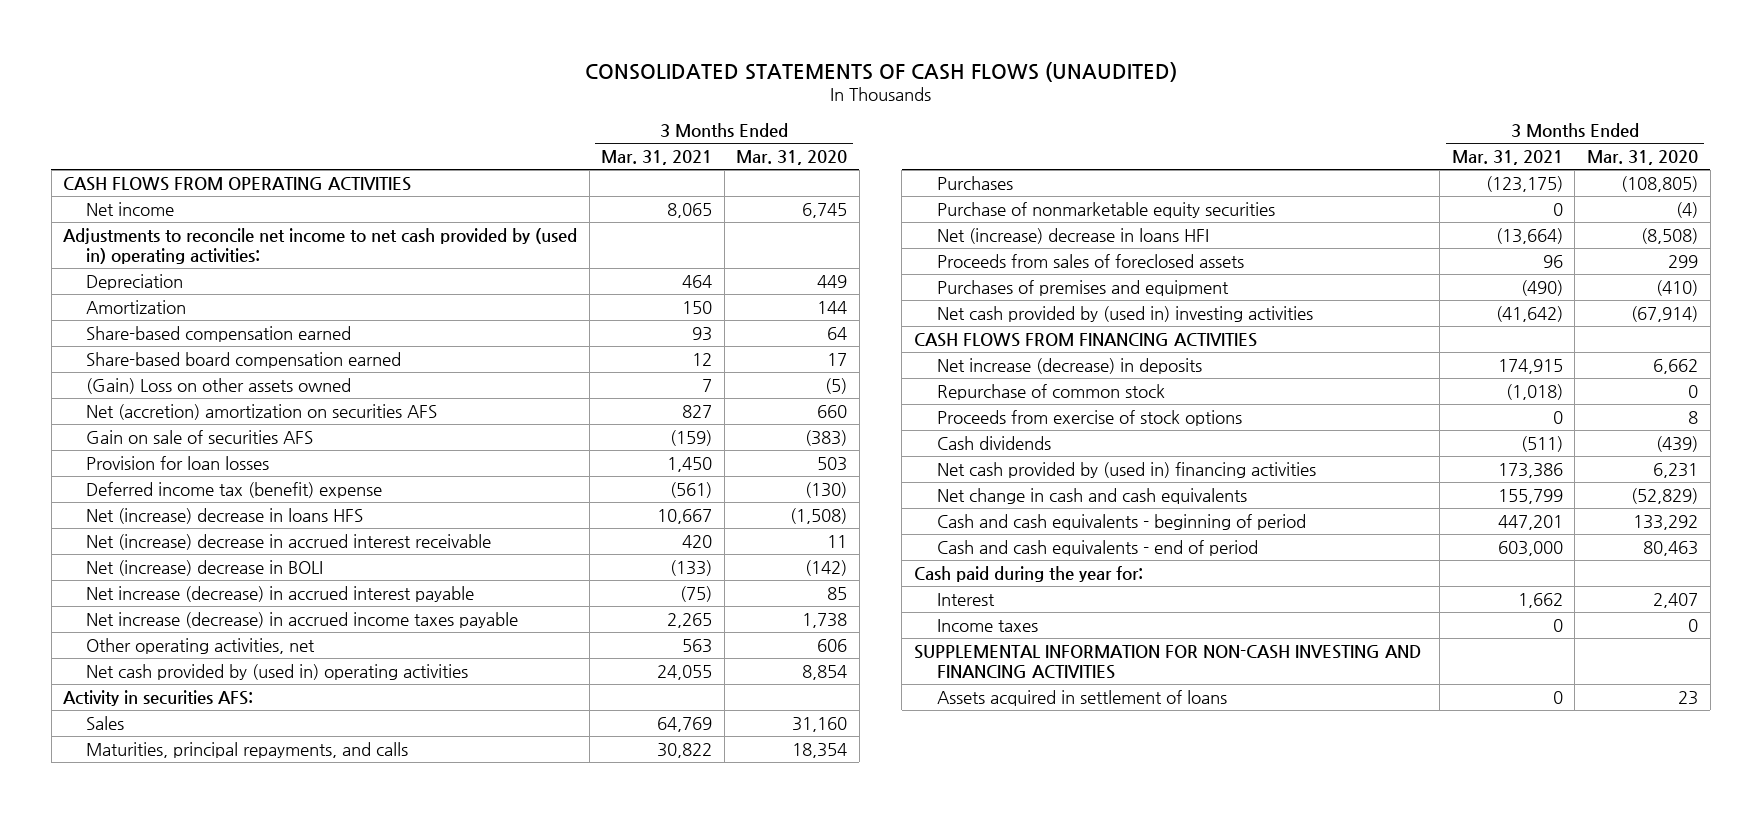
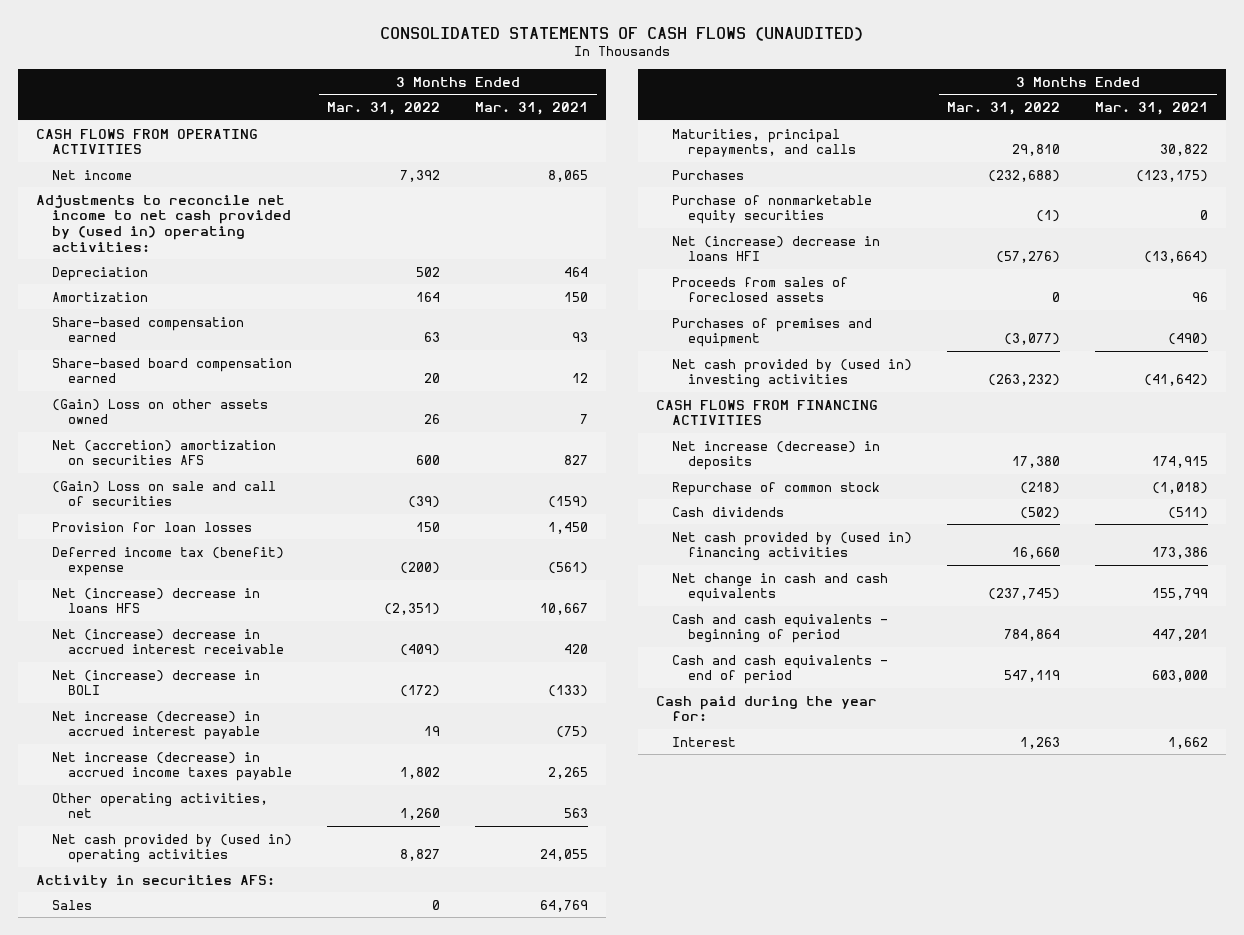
[736,150,848,166] Mar. 31, 2020 -> none
none -> [327,102,441,116] Mar. 31, 2022
[86,429,314,444] Gain on sale of securities AFS -> [52,480,277,507] (Gain) Loss on sale and call of securities
[936,409,1242,426] Proceeds from exercise of stock options -> none
[936,618,1038,632] Income taxes -> none
[913,644,1421,680] SUPPLEMENTAL INFORMATION FOR NON-CASH INVESTING AND FINANCING ACTIVITIES -> none
[936,689,1227,706] Assets acquired in settlement of loans -> none

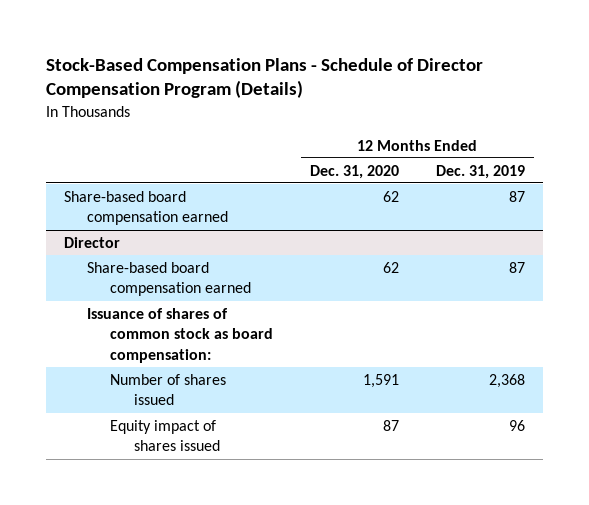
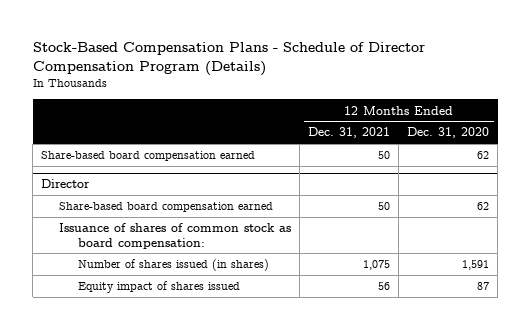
[435,164,525,179] Dec. 31, 2019 -> none
none -> [308,127,391,139] Dec. 31, 2021
[110,373,227,406] Number of shares issued -> [77,259,269,272] Number of shares issued (in shares)

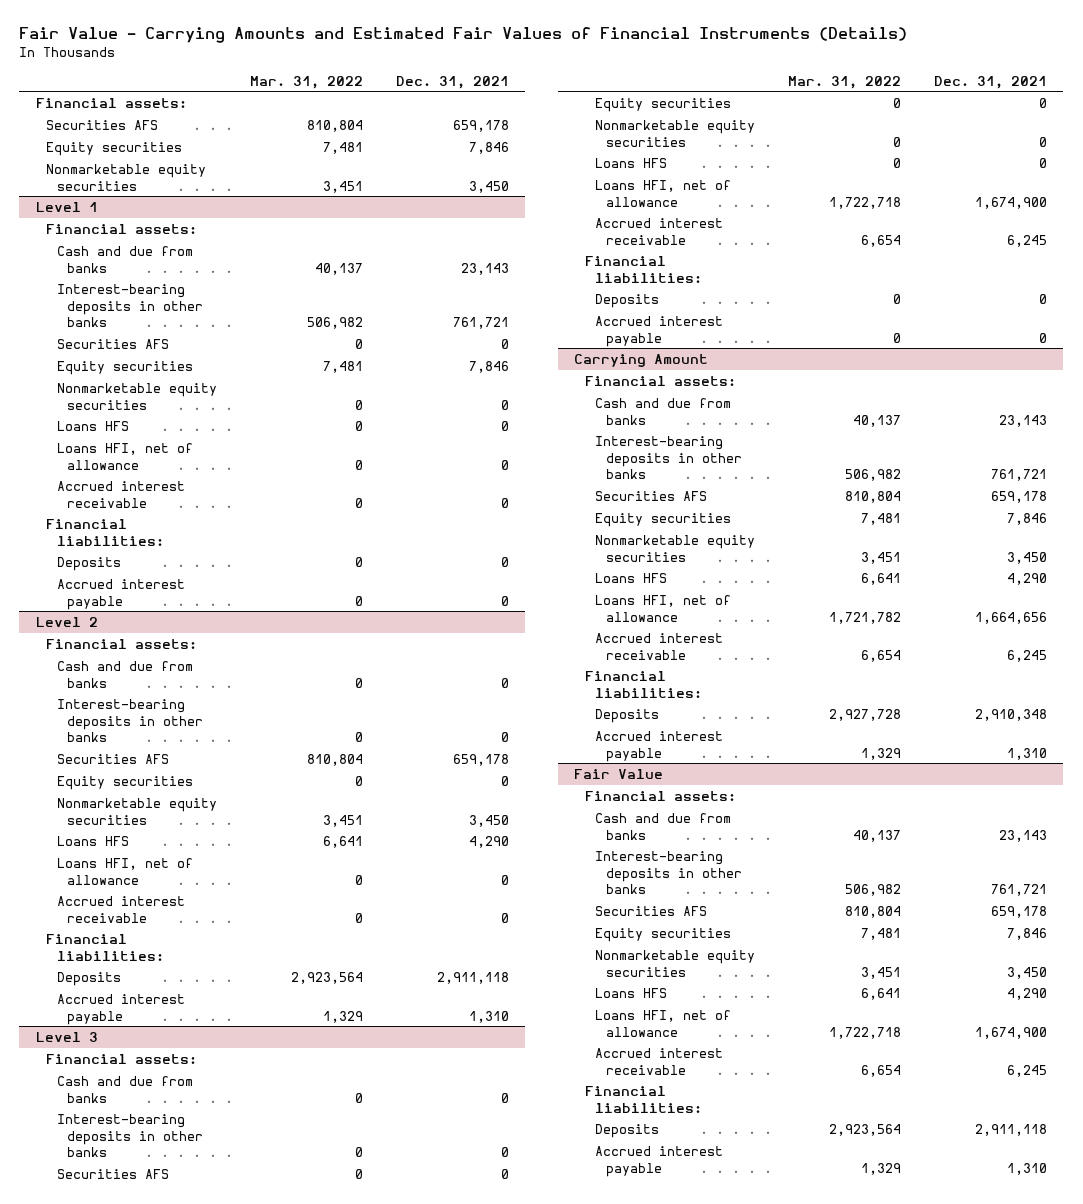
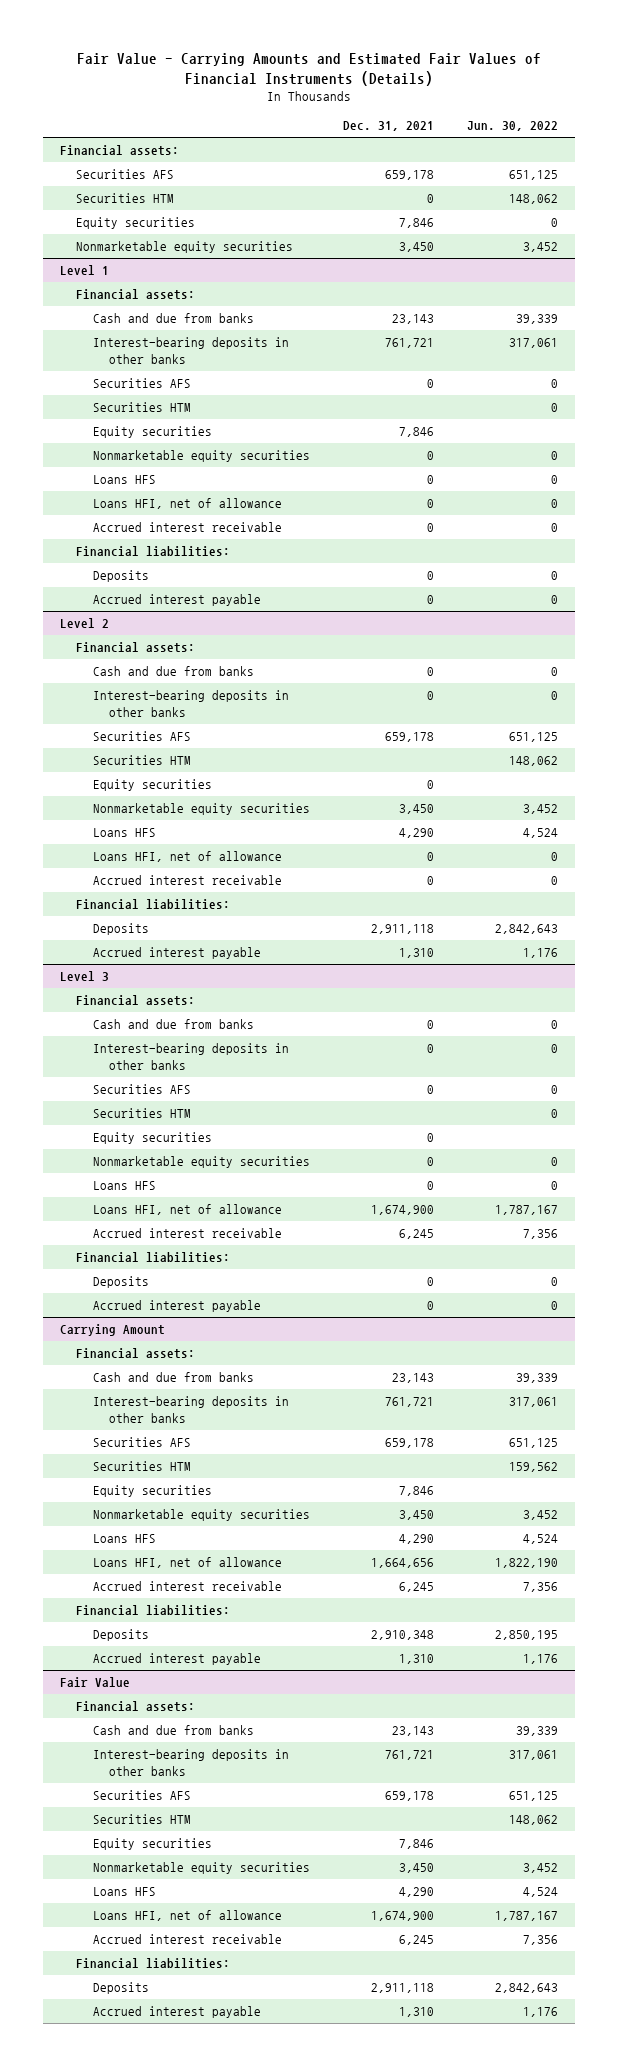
[249,75,363,89] Mar. 31, 2022 -> none
none -> [467,121,559,132] Jun. 30, 2022
none -> [76,193,175,204] Securities HTM
none -> [92,402,191,413] Securities HTM
none -> [92,755,191,766] Securities HTM
none -> [92,1108,191,1119] Securities HTM
none -> [92,1461,191,1472] Securities HTM
none -> [92,1814,191,1825] Securities HTM

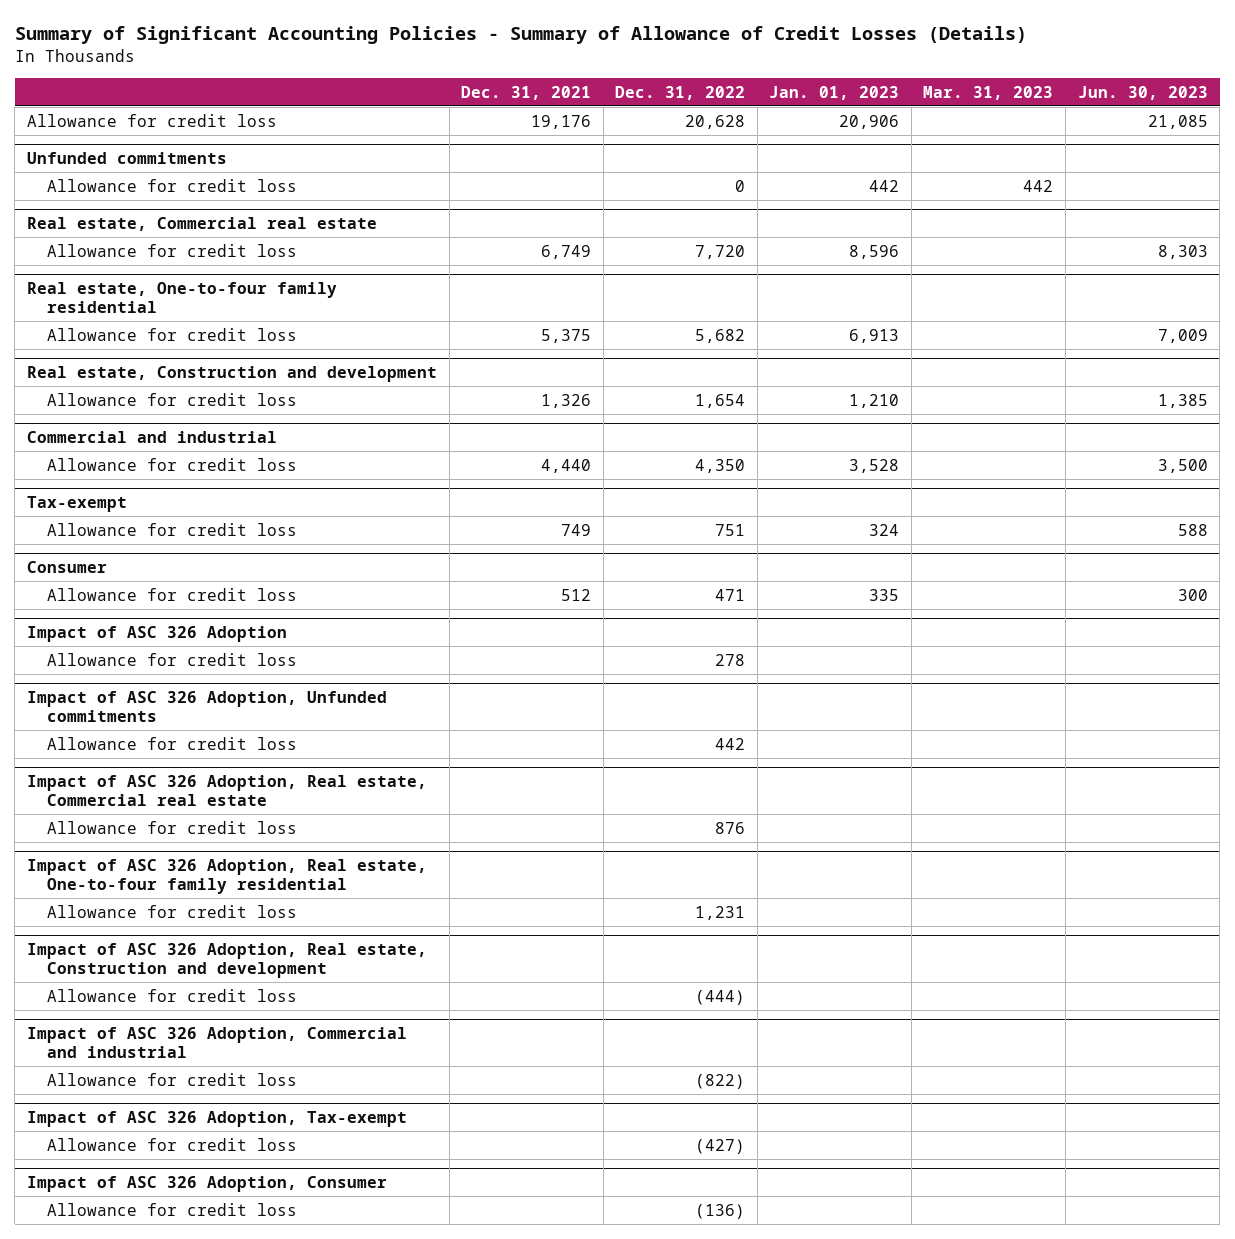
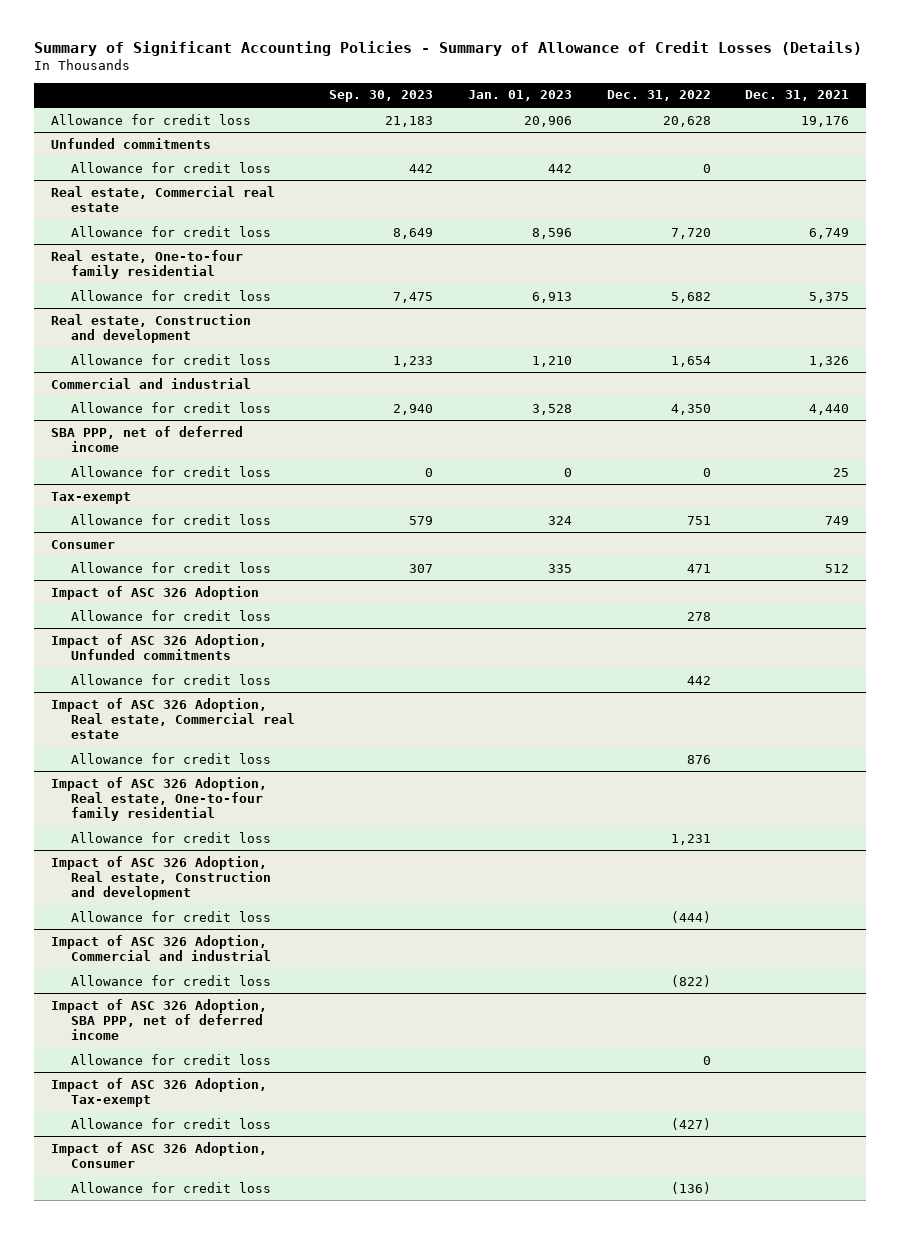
[923,85,1054,100] Mar. 31, 2023 -> none
[1077,85,1208,100] Jun. 30, 2023 -> none
none -> [329,90,434,103] Sep. 30, 2023
none -> [50,425,243,452] SBA PPP, net of deferred income
none -> [70,465,271,477] Allowance for credit loss
none -> [50,998,267,1041] Impact of ASC 326 Adoption, SBA PPP, net of deferred income
none -> [70,1053,271,1065] Allowance for credit loss

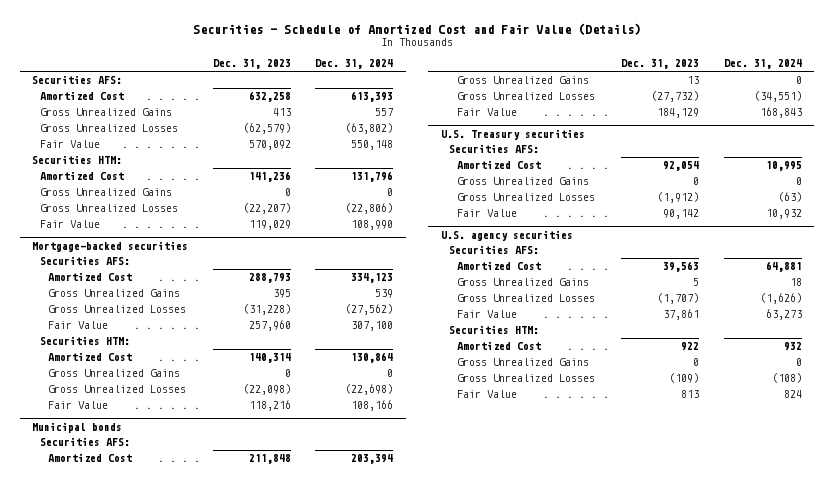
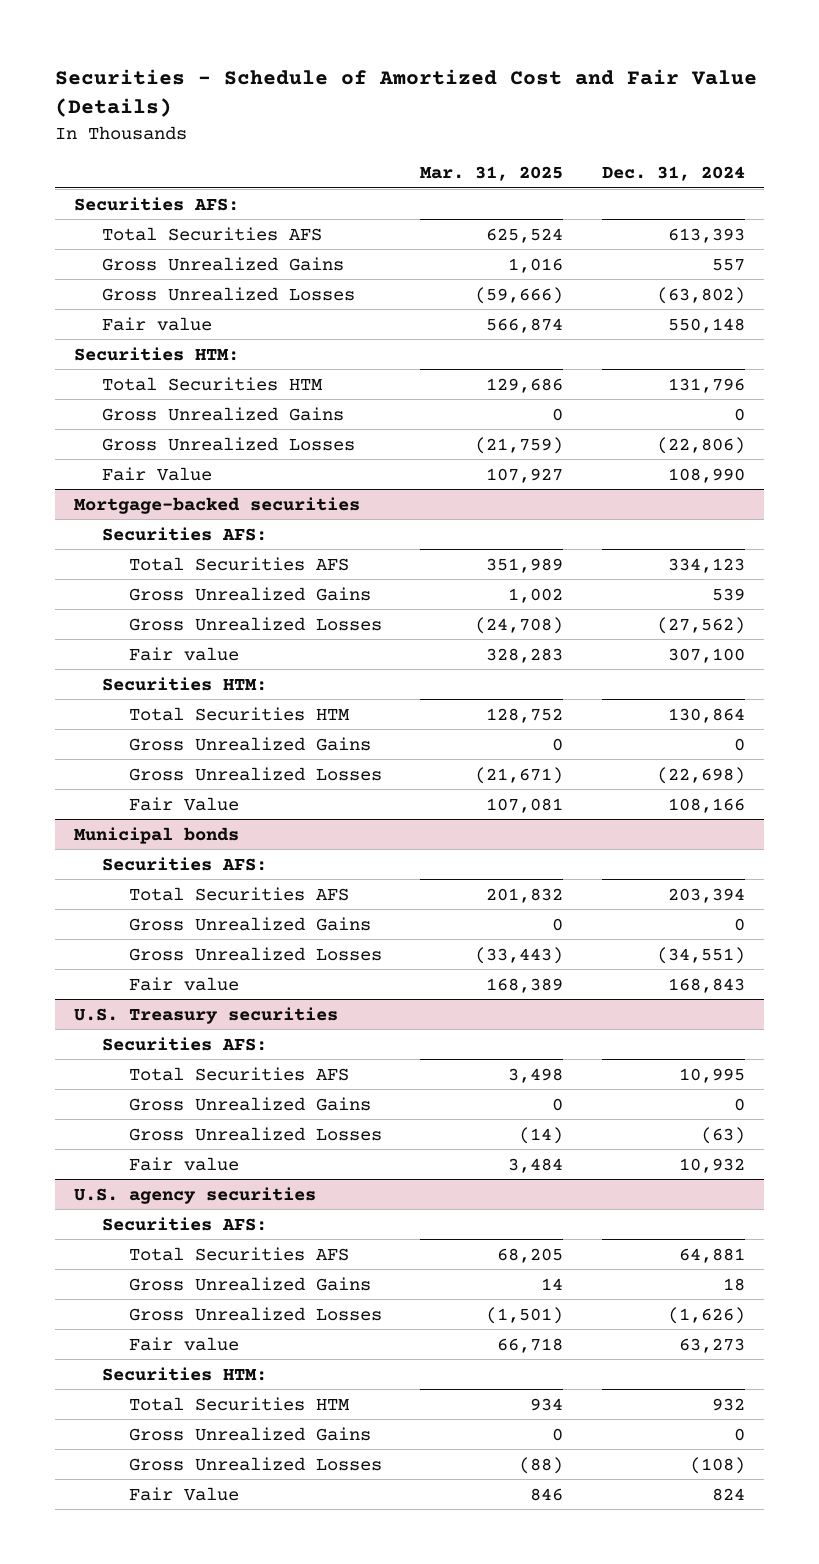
[212,59,291,70] Dec. 31, 2023 -> none
none -> [420,166,564,182] Mar. 31, 2025
[39,91,124,101] Amortized Cost -> [101,226,322,241] Total Securities AFS
[39,140,100,149] Fair Value -> [101,316,212,331] Fair value
[39,171,124,181] Amortized Cost -> [101,376,323,391] Total Securities HTM
[47,272,132,282] Amortized Cost -> [129,556,350,571] Total Securities AFS
[47,321,108,330] Fair Value -> [129,646,240,661] Fair value
[47,352,132,362] Amortized Cost -> [129,706,351,721] Total Securities HTM
[47,453,132,463] Amortized Cost -> [129,886,350,901] Total Securities AFS
[456,108,517,117] Fair Value -> [129,976,240,991] Fair value
[456,160,541,170] Amortized Cost -> [129,1066,350,1081] Total Securities AFS
[456,209,517,218] Fair Value -> [129,1156,240,1171] Fair value
[456,261,541,271] Amortized Cost -> [129,1246,350,1261] Total Securities AFS
[456,310,517,319] Fair Value -> [129,1336,240,1351] Fair value
[456,341,541,351] Amortized Cost -> [129,1396,351,1411] Total Securities HTM

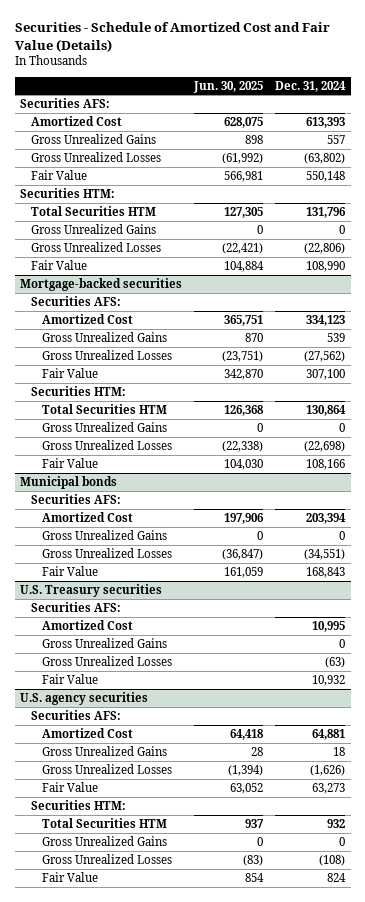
[420,166,564,182] Mar. 31, 2025 -> none
none -> [193,80,264,93] Jun. 30, 2025
[101,226,322,241] Total Securities AFS -> [31,115,123,126] Amortized Cost
[101,316,212,331] Fair value -> [31,169,88,180] Fair Value
[129,556,350,571] Total Securities AFS -> [41,313,133,324] Amortized Cost
[129,646,240,661] Fair value -> [41,367,98,378] Fair Value
[129,886,350,901] Total Securities AFS -> [41,511,133,522] Amortized Cost
[129,976,240,991] Fair value -> [41,565,98,576] Fair Value
[129,1066,350,1081] Total Securities AFS -> [41,619,133,630] Amortized Cost
[129,1156,240,1171] Fair value -> [41,673,98,684] Fair Value
[129,1246,350,1261] Total Securities AFS -> [41,727,133,738] Amortized Cost
[129,1336,240,1351] Fair value -> [41,781,98,792] Fair Value

